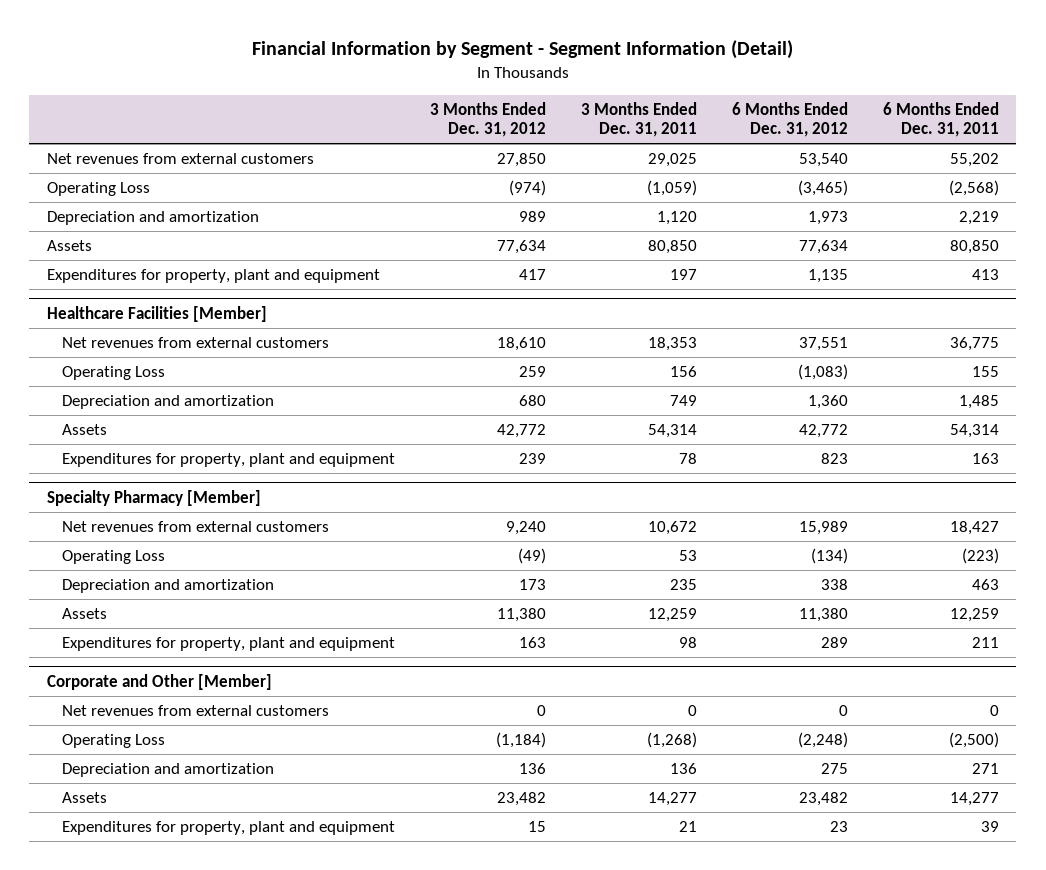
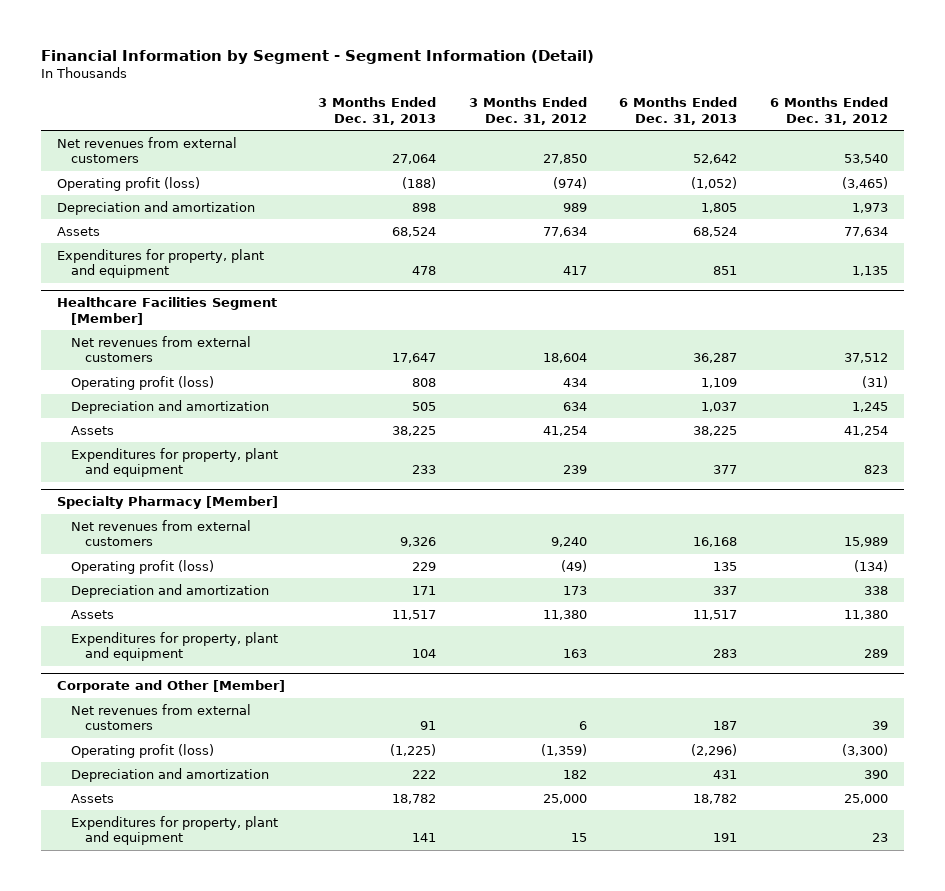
[580,101,697,138] 3 Months Ended Dec. 31, 2011 -> none
[882,101,999,138] 6 Months Ended Dec. 31, 2011 -> none
none -> [317,97,436,125] 3 Months Ended Dec. 31, 2013
none -> [619,97,738,125] 6 Months Ended Dec. 31, 2013
[46,182,150,197] Operating Loss -> [57,176,201,191] Operating profit (loss)
[46,305,267,322] Healthcare Facilities [Member] -> [57,297,278,325] Healthcare Facilities Segment [Member]
[496,337,546,352] 18,610 -> [542,353,587,364] 18,604
[798,337,848,352] 37,551 -> [843,353,888,364] 37,512
[61,366,165,381] Operating Loss -> [71,375,215,390] Operating profit (loss)
[518,366,546,378] 259 -> [562,377,587,387] 434
[797,364,848,381] (1,083) -> [861,375,888,388] (31)
[518,395,546,407] 680 -> [562,401,587,411] 634
[807,395,848,410] 1,360 -> [851,401,888,412] 1,245
[496,424,546,439] 42,772 -> [542,425,587,436] 41,254
[798,424,848,439] 42,772 -> [843,425,888,436] 41,254
[61,550,165,565] Operating Loss -> [71,559,215,574] Operating profit (loss)
[536,705,546,717] 0 -> [578,721,587,731] 6
[838,705,848,717] 0 -> [871,721,888,731] 39
[61,734,165,749] Operating Loss -> [71,743,215,758] Operating profit (loss)
[495,732,546,749] (1,184) -> [540,743,587,756] (1,359)
[797,732,848,749] (2,248) -> [841,743,888,756] (3,300)
[518,763,546,775] 136 -> [562,769,587,779] 182
[820,763,848,775] 275 -> [863,769,888,779] 390
[496,792,546,807] 23,482 -> [542,793,587,804] 25,000
[798,792,848,807] 23,482 -> [843,793,888,804] 25,000

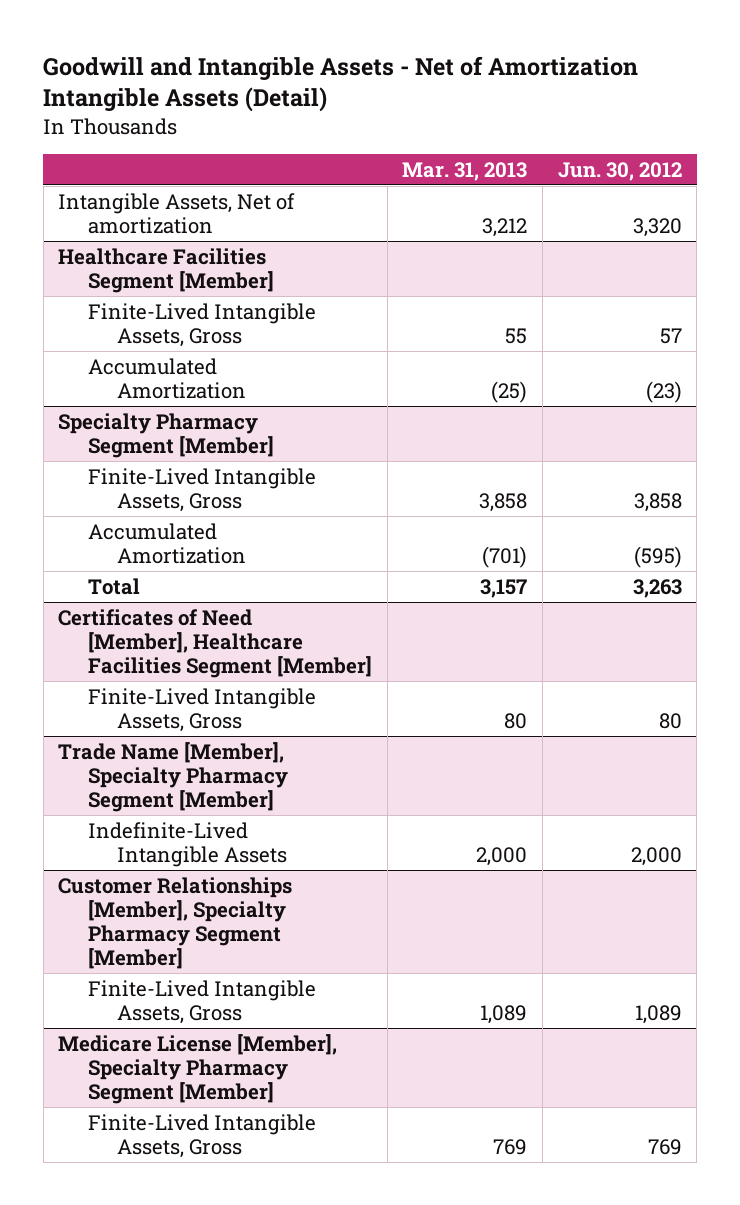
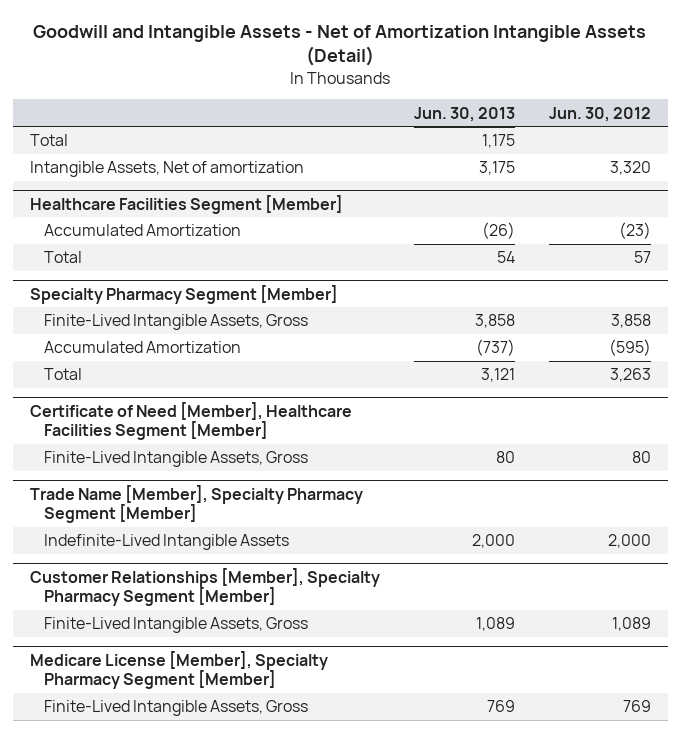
[402,161,528,181] Mar. 31, 2013 -> none
none -> [413,106,515,122] Jun. 30, 2013
none -> [29,134,68,147] Total
[87,302,316,347] Finite-Lived Intangible Assets, Gross -> none
none -> [44,251,83,264] Total
[58,608,372,678] Certificates of Need [Member], Healthcare Facilities Segment [Member] -> [29,401,352,441] Certificate of Need [Member], Healthcare Facilities Segment [Member]

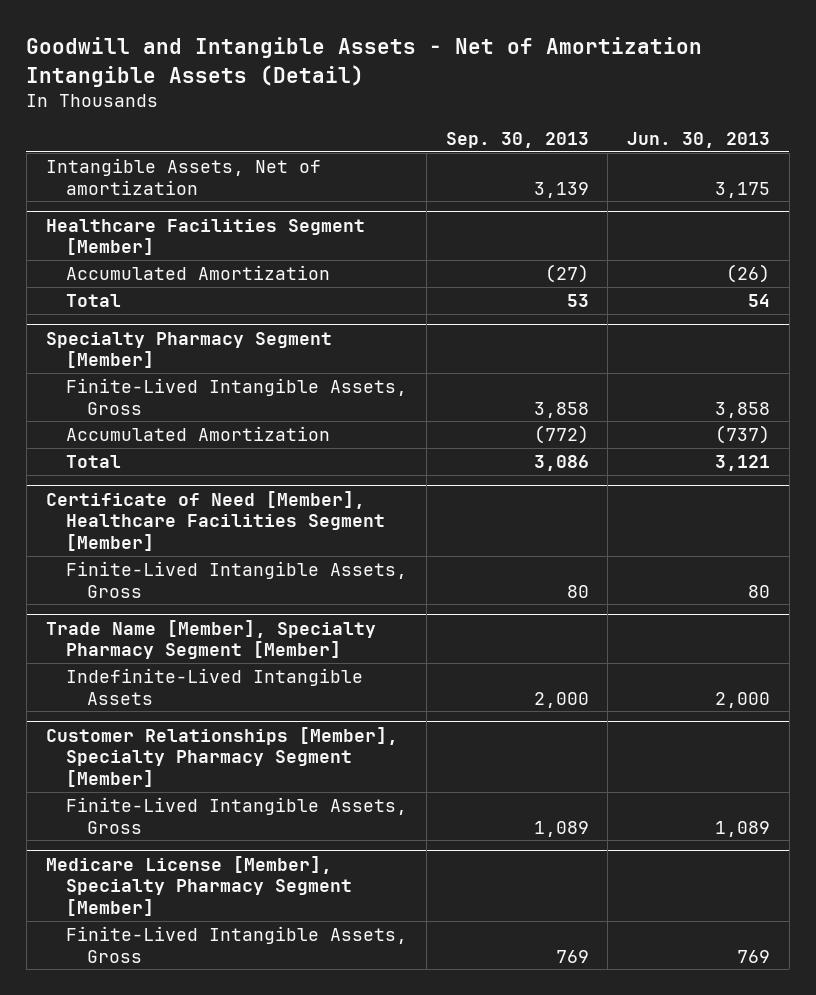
[548,106,651,122] Jun. 30, 2012 -> none
none -> [445,132,589,149] Sep. 30, 2013
[29,134,68,147] Total -> none

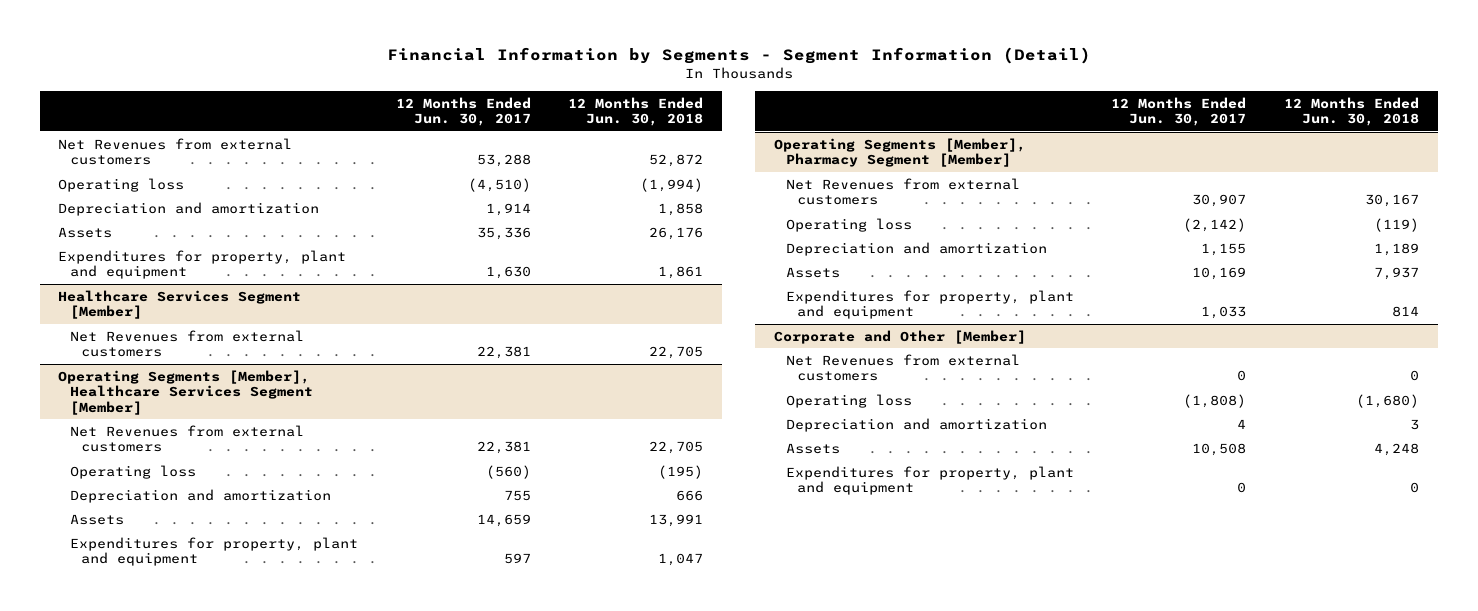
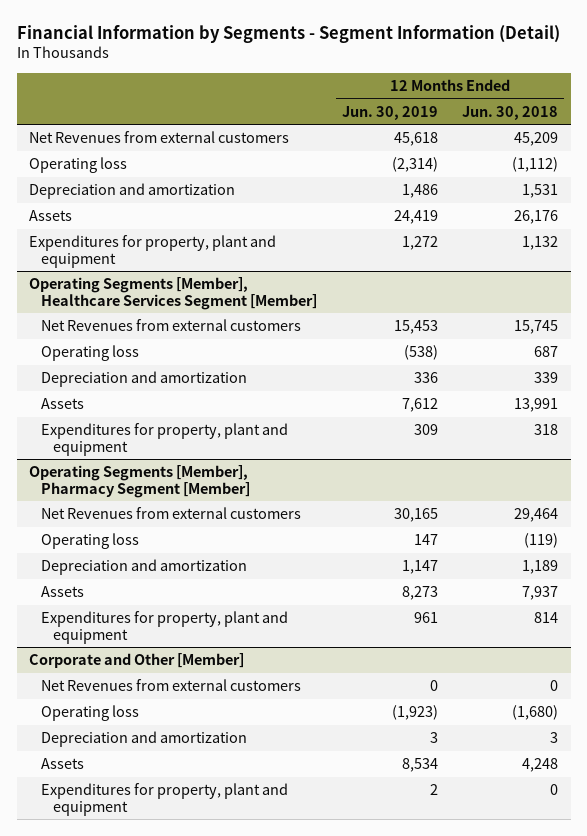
[395,96,531,127] 12 Months Ended Jun. 30, 2017 -> none
none -> [341,105,438,120] Jun. 30, 2019
[649,154,704,168] 52,872 -> [514,132,559,147] 45,209
[640,177,704,192] (1,994) -> [512,157,559,173] (1,112)
[658,202,704,216] 1,858 -> [522,184,559,199] 1,531
[58,289,302,320] Healthcare Services Segment [Member] -> none
[69,329,304,358] Net Revenues from external customers -> none
[658,266,704,280] 1,861 -> [522,236,559,251] 1,132
[649,441,704,455] 22,705 -> [514,320,559,335] 15,745
[658,464,704,479] (195) -> [534,346,559,358] 687
[676,489,704,501] 666 -> [534,372,559,384] 339
[658,553,704,567] 1,047 -> [534,424,559,436] 318
[1365,194,1420,208] 30,167 -> [514,508,559,523] 29,464

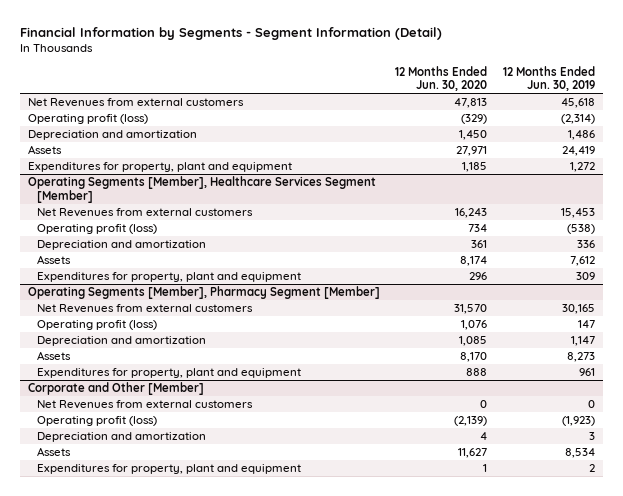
[462,105,559,120] Jun. 30, 2018 -> none
none -> [395,65,488,92] 12 Months Ended Jun. 30, 2020
[29,157,128,174] Operating loss -> [27,114,148,125] Operating profit (loss)
[41,345,140,362] Operating loss -> [36,224,157,235] Operating profit (loss)
[41,533,140,550] Operating loss -> [36,320,157,331] Operating profit (loss)
[41,705,140,722] Operating loss -> [36,416,157,427] Operating profit (loss)

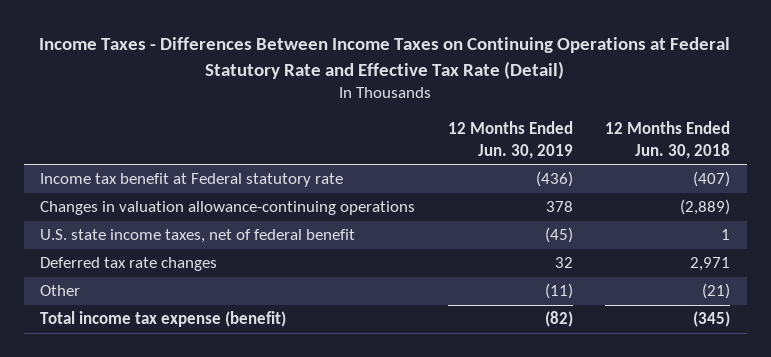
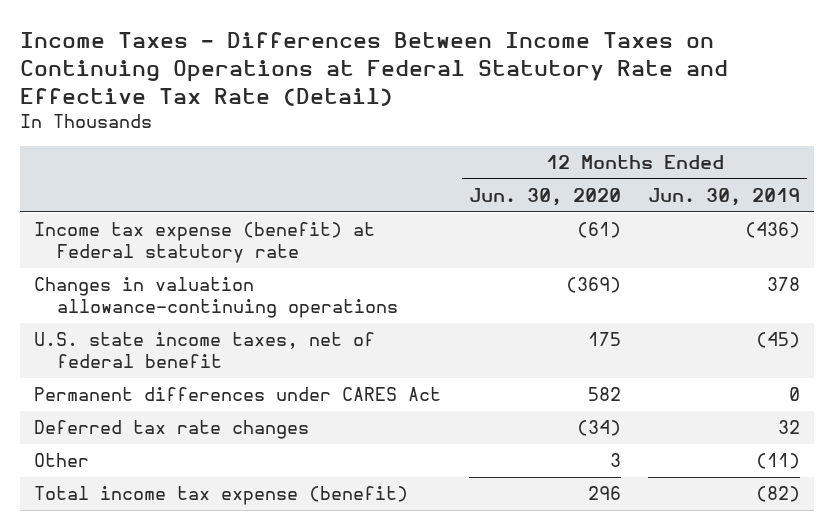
[605,121,731,159] 12 Months Ended Jun. 30, 2018 -> none
none -> [468,188,621,207] Jun. 30, 2020
[40,173,344,188] Income tax benefit at Federal statutory rate -> [34,222,376,264] Income tax expense (benefit) at Federal statutory rate
none -> [34,387,442,402] Permanent differences under CARES Act

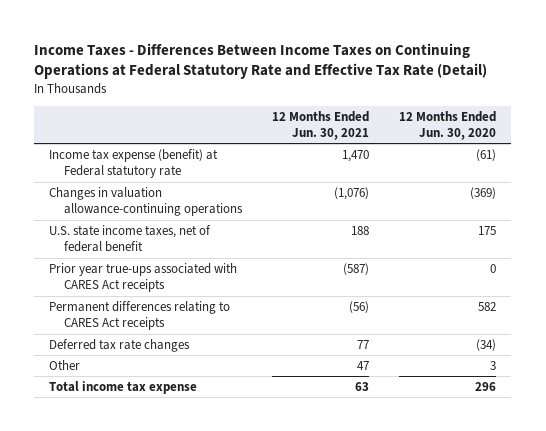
[648,188,801,207] Jun. 30, 2019 -> none
none -> [272,110,370,141] 12 Months Ended Jun. 30, 2021
none -> [49,262,238,293] Prior year true-ups associated with CARES Act receipts
[34,387,442,402] Permanent differences under CARES Act -> [49,300,231,331] Permanent differences relating to CARES Act receipts
[34,486,409,506] Total income tax expense (benefit) -> [49,380,198,394] Total income tax expense

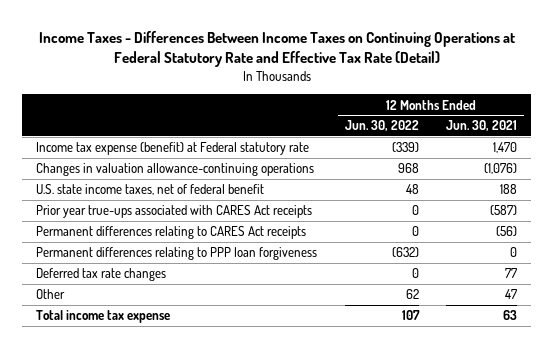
[399,110,497,141] 12 Months Ended Jun. 30, 2020 -> none
none -> [344,120,419,132] Jun. 30, 2022
none -> [36,247,318,261] Permanent differences relating to PPP loan forgiveness

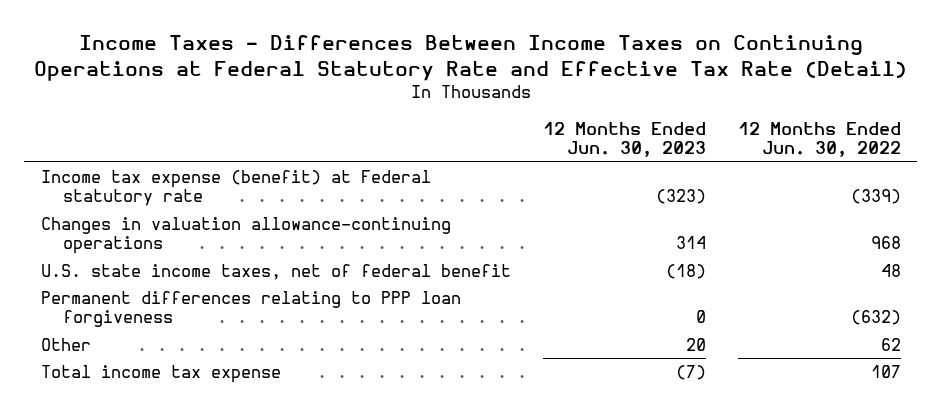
[446,120,518,132] Jun. 30, 2021 -> none
none -> [542,121,706,158] 12 Months Ended Jun. 30, 2023
[36,205,313,219] Prior year true-ups associated with CARES Act receipts -> none
[36,226,307,240] Permanent differences relating to CARES Act receipts -> none
[36,268,167,282] Deferred tax rate changes -> none

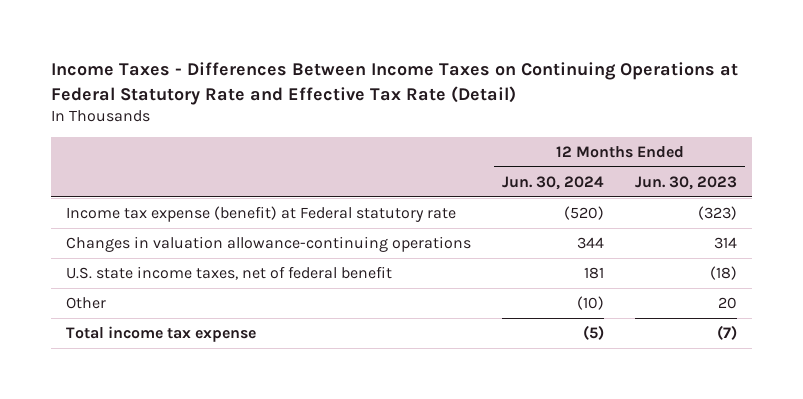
[737,121,901,158] 12 Months Ended Jun. 30, 2022 -> none
none -> [502,175,605,190] Jun. 30, 2024
[40,291,461,328] Permanent differences relating to PPP loan forgiveness -> none

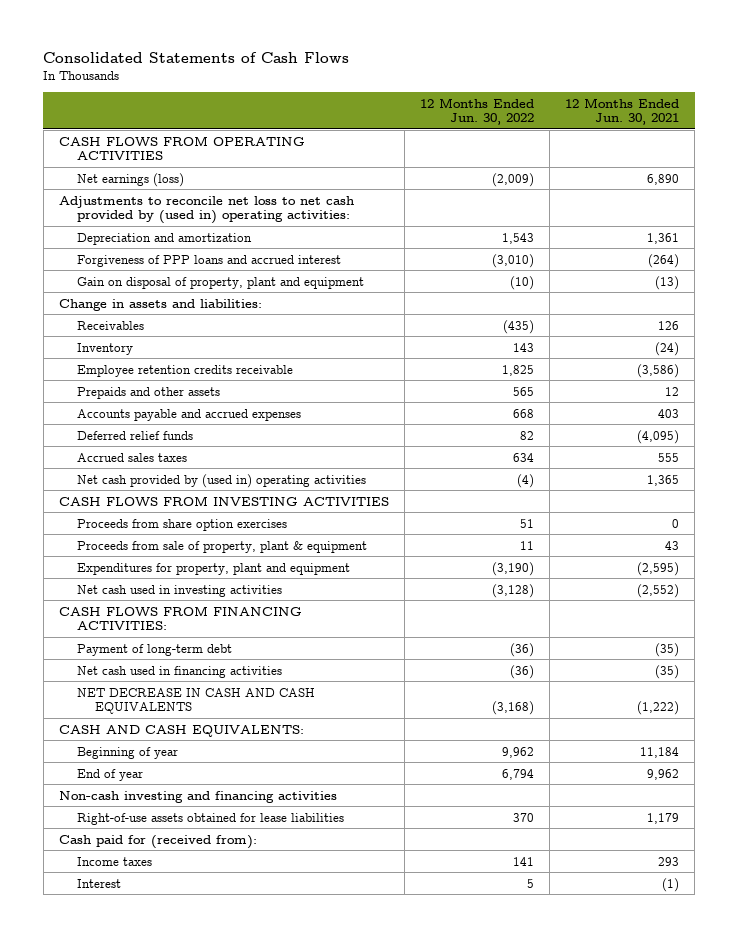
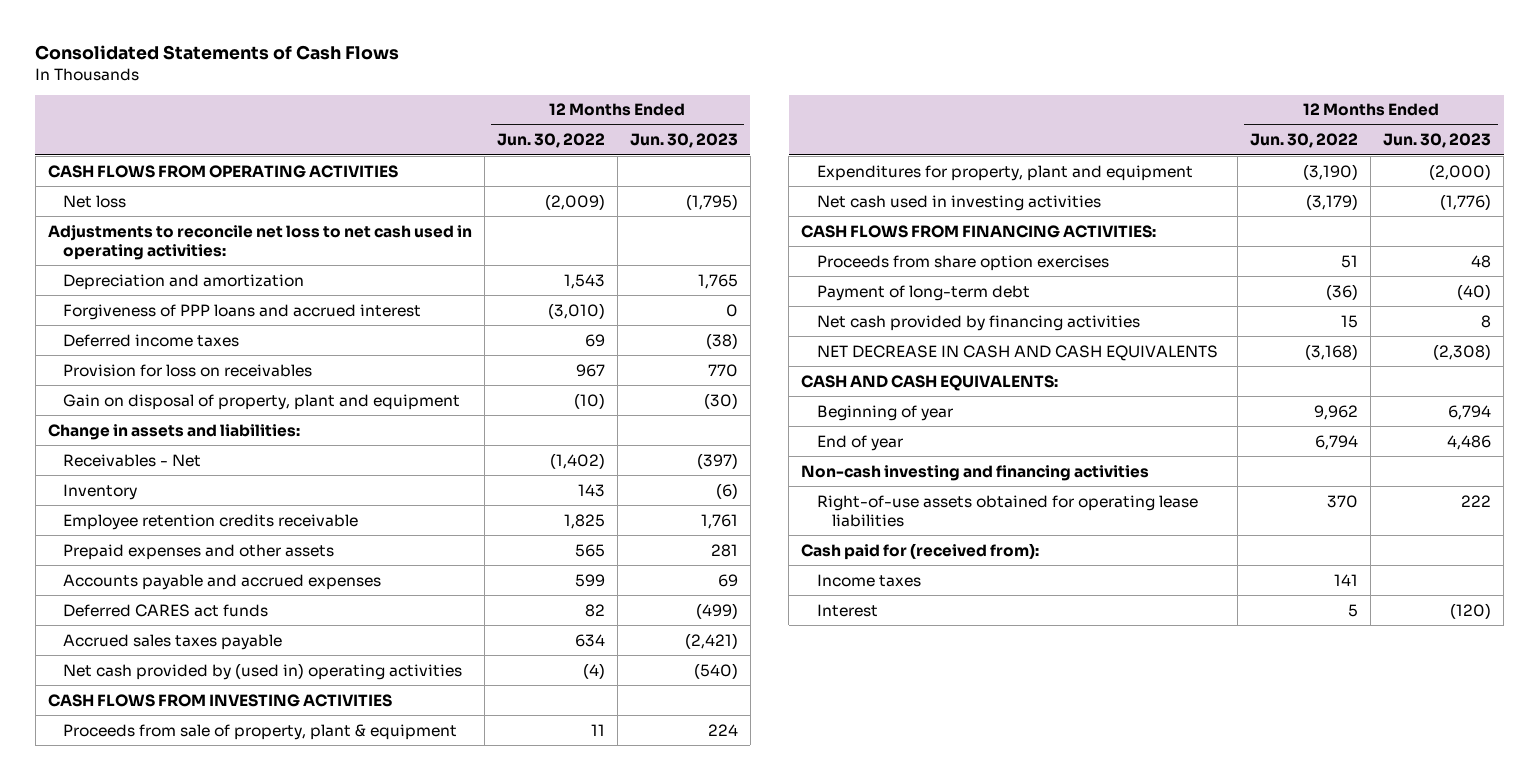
[565,97,680,126] 12 Months Ended Jun. 30, 2021 -> none
none -> [629,133,738,149] Jun. 30, 2023
[76,172,184,187] Net earnings (loss) -> [63,194,127,208] Net loss
[59,195,355,224] Adjustments to reconcile net loss to net cash provided by (used in) operating activities: -> [47,224,472,260] Adjustments to reconcile net loss to net cash used in operating activities:
none -> [63,333,240,347] Deferred income taxes
none -> [63,363,313,377] Provision for loss on receivables
[76,320,144,330] Receivables -> [63,453,202,467] Receivables - Net
[503,319,535,334] (435) -> [549,452,605,469] (1,402)
[76,386,220,399] Prepaids and other assets -> [63,543,335,560] Prepaid expenses and other assets
[513,408,535,418] 668 -> [574,573,605,587] 599
[76,430,193,440] Deferred relief funds -> [63,603,269,617] Deferred CARES act funds
[76,452,187,462] Accrued sales taxes -> [63,633,283,650] Accrued sales taxes payable
[492,583,535,598] (3,128) -> [1306,193,1359,210] (3,179)
[76,518,287,531] Proceeds from share option exercises -> [816,254,1109,271] Proceeds from share option exercises
[76,665,282,678] Net cash used in financing activities -> [816,314,1140,331] Net cash provided by financing activities
[510,664,535,679] (36) -> [1341,314,1359,328] 15
[76,812,344,825] Right-of-use assets obtained for lease liabilities -> [816,494,1198,527] Right-of-use assets obtained for operating lease liabilities

